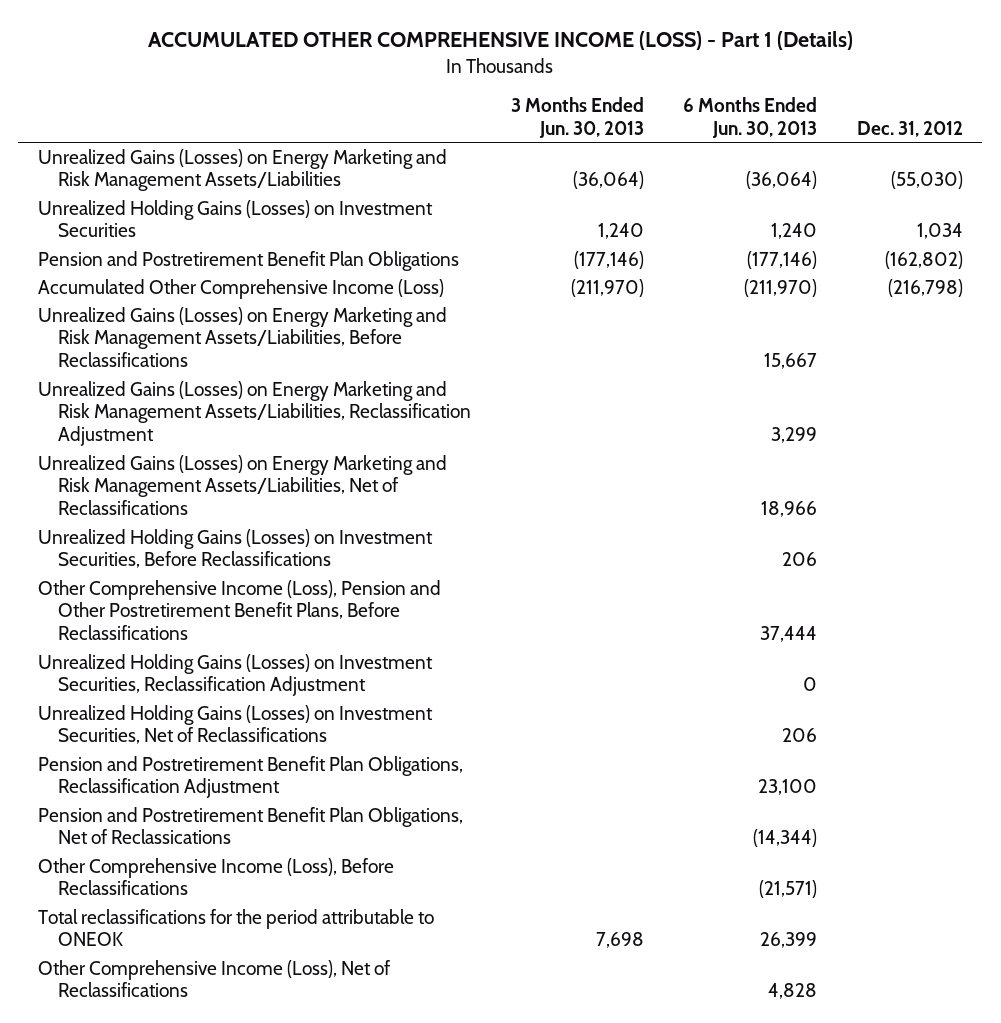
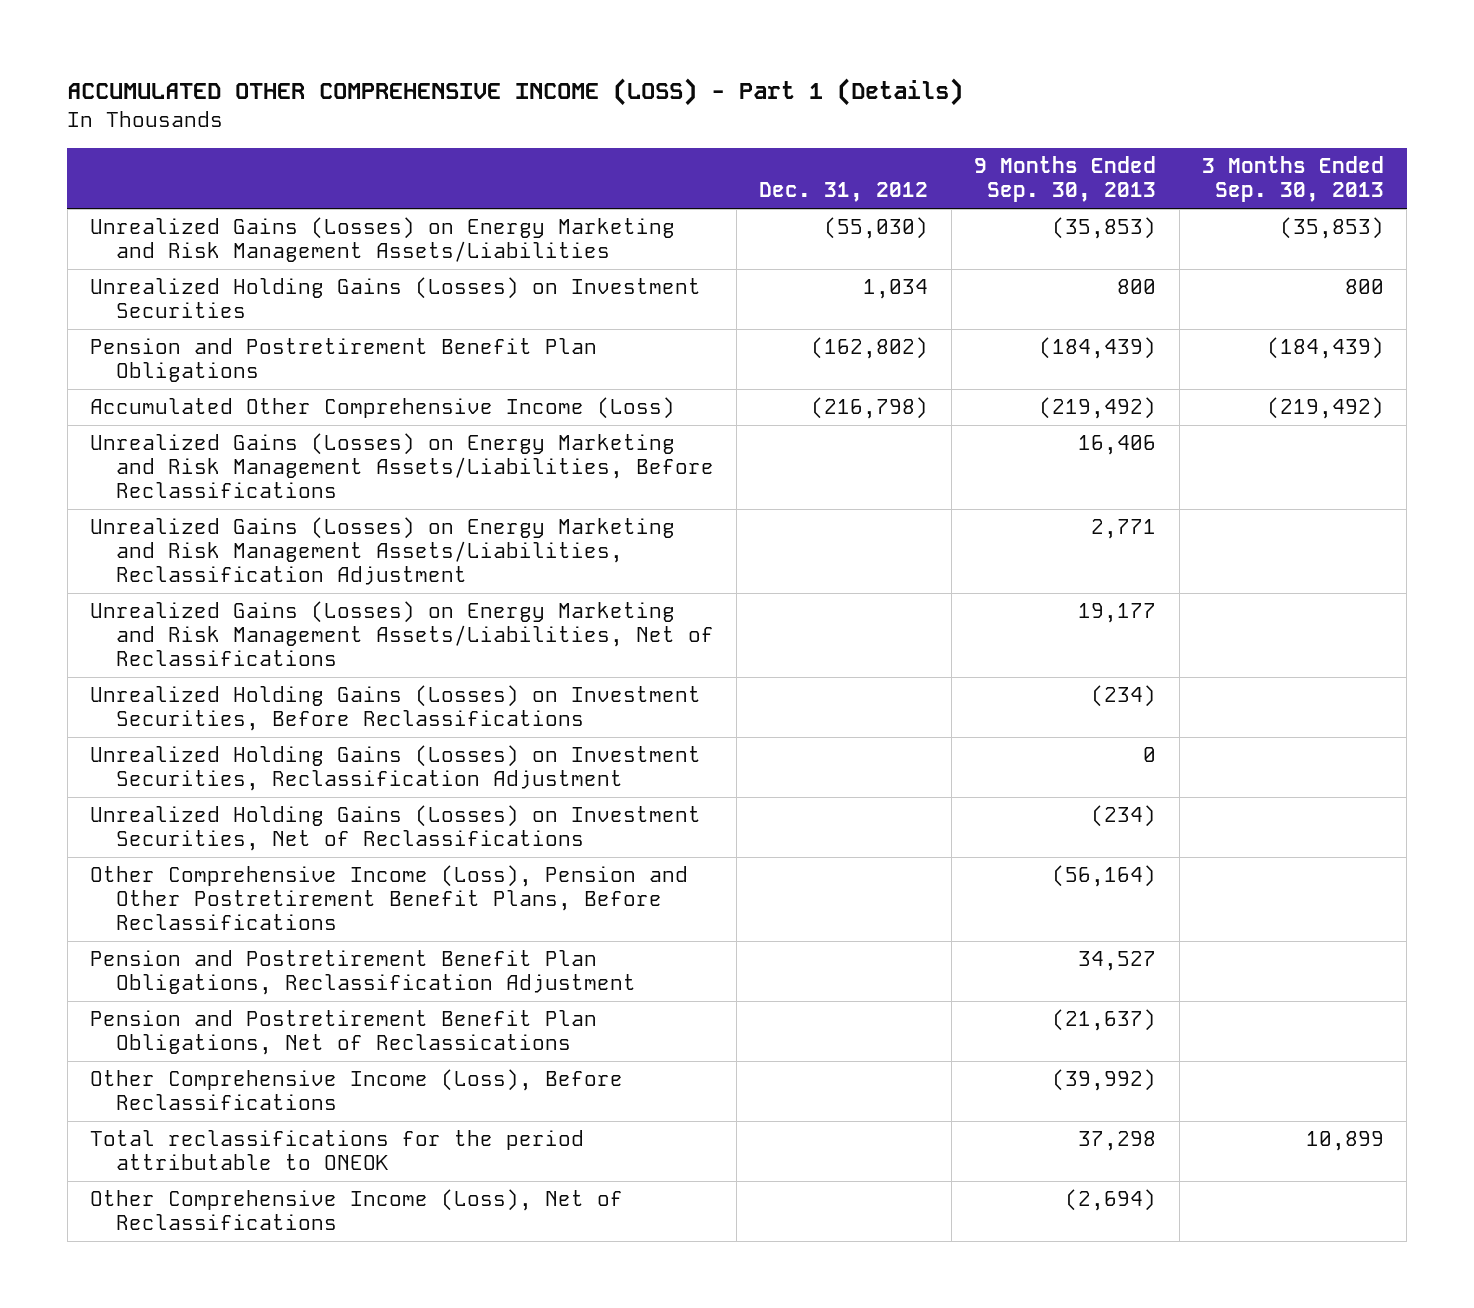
[510,97,644,139] 3 Months Ended Jun. 30, 2013 -> none
[683,97,818,139] 6 Months Ended Jun. 30, 2013 -> none
none -> [974,156,1157,203] 9 Months Ended Sep. 30, 2013
none -> [1201,156,1384,203] 3 Months Ended Sep. 30, 2013
[37,579,441,641] Other Comprehensive Income (Loss), Pension and Other Postretirement Benefit Plans, Before Reclassifications -> [89,865,688,931] Other Comprehensive Income (Loss), Pension and Other Postretirement Benefit Plans, Before Reclassifications

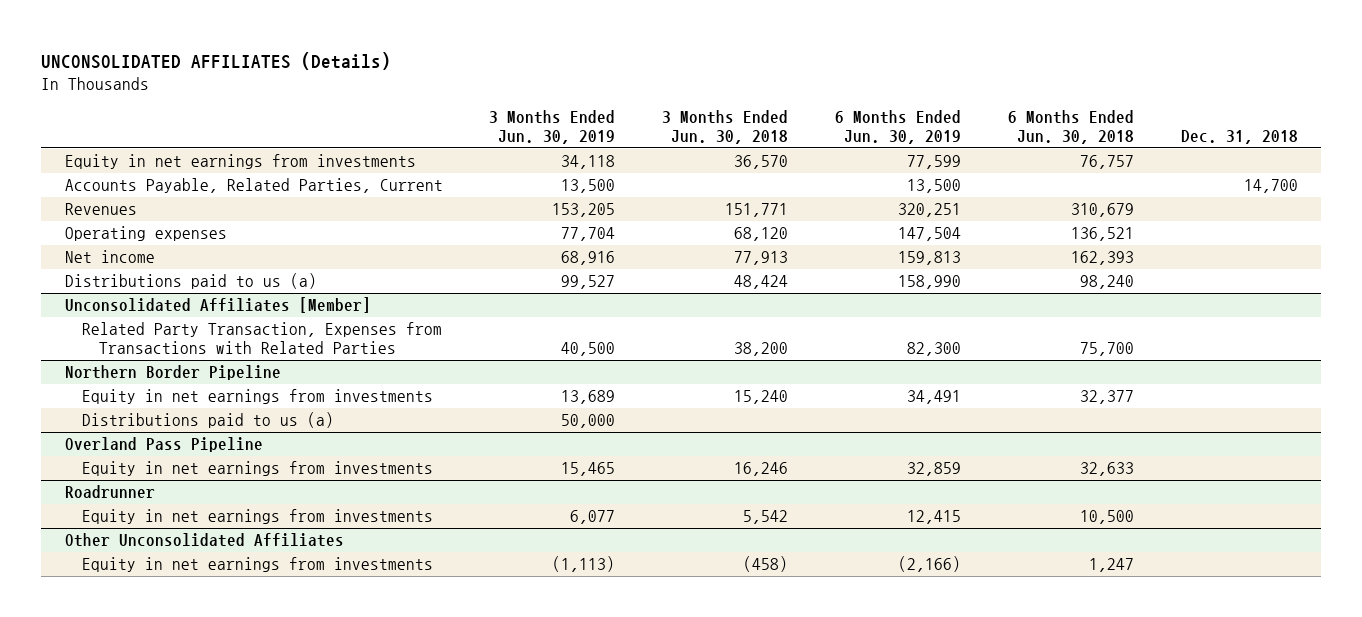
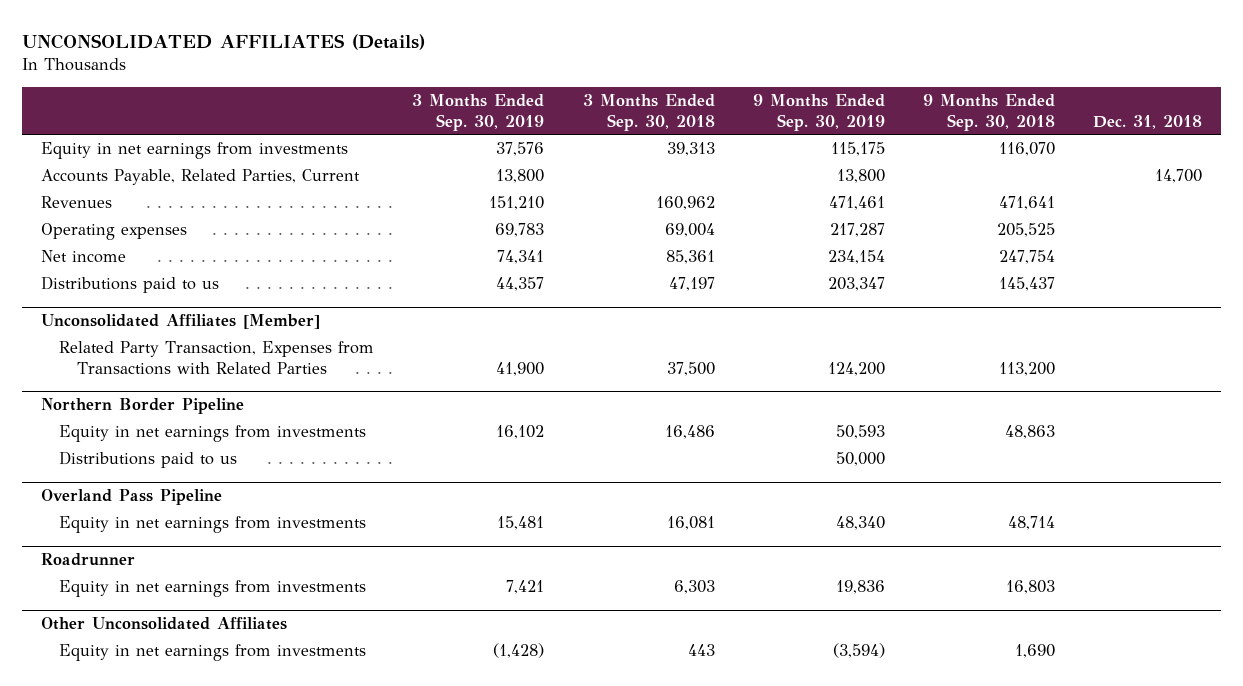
[489,110,616,145] 3 Months Ended Jun. 30, 2019 -> none
[662,110,789,145] 3 Months Ended Jun. 30, 2018 -> none
[835,110,962,145] 6 Months Ended Jun. 30, 2019 -> none
[1008,110,1135,145] 6 Months Ended Jun. 30, 2018 -> none
none -> [412,94,545,131] 3 Months Ended Sep. 30, 2019
none -> [582,94,715,131] 3 Months Ended Sep. 30, 2018
none -> [752,94,885,131] 9 Months Ended Sep. 30, 2019
none -> [923,94,1056,131] 9 Months Ended Sep. 30, 2018
[64,273,317,290] Distributions paid to us (a) -> [41,276,220,294] Distributions paid to us
[81,412,334,429] Distributions paid to us (a) -> [59,451,238,469] Distributions paid to us

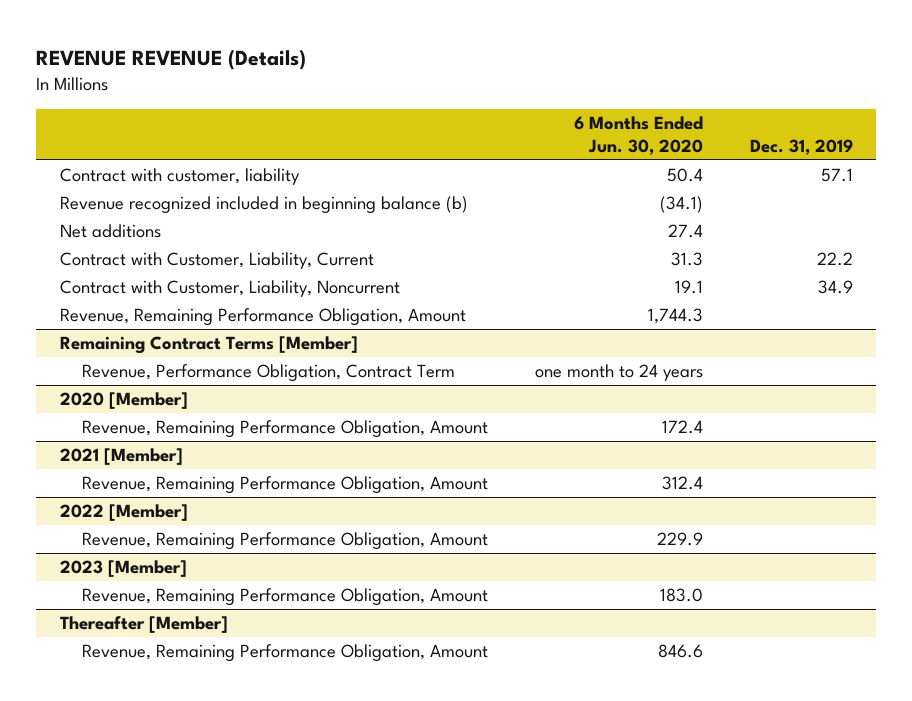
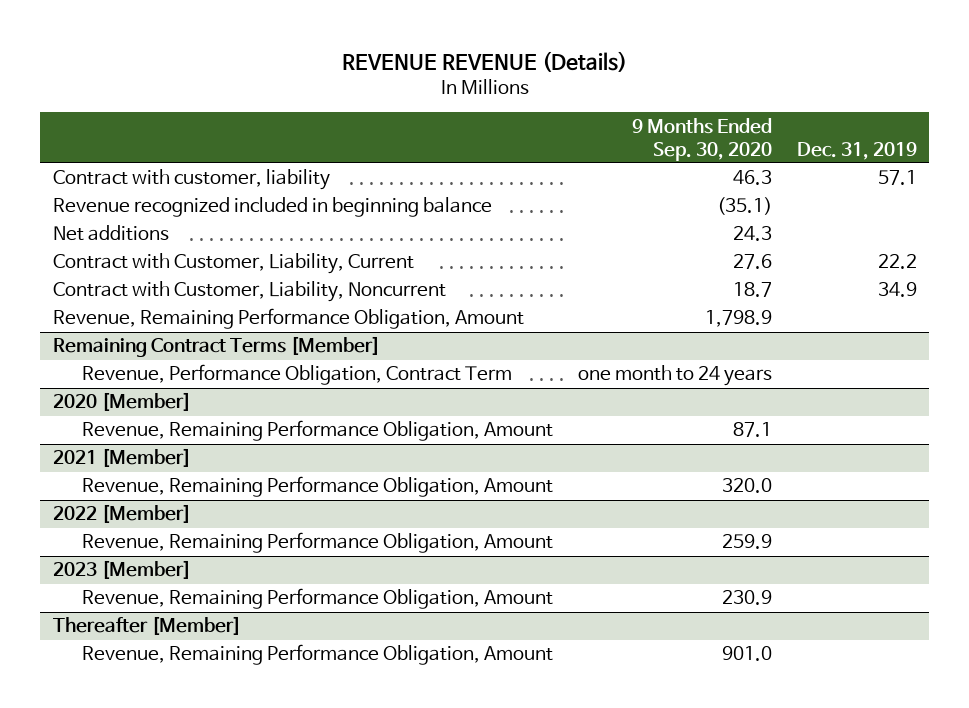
[573,116,703,155] 6 Months Ended Jun. 30, 2020 -> none
none -> [631,117,772,161] 9 Months Ended Sep. 30, 2020
[59,196,468,215] Revenue recognized included in beginning balance (b) -> [52,197,492,218] Revenue recognized included in beginning balance

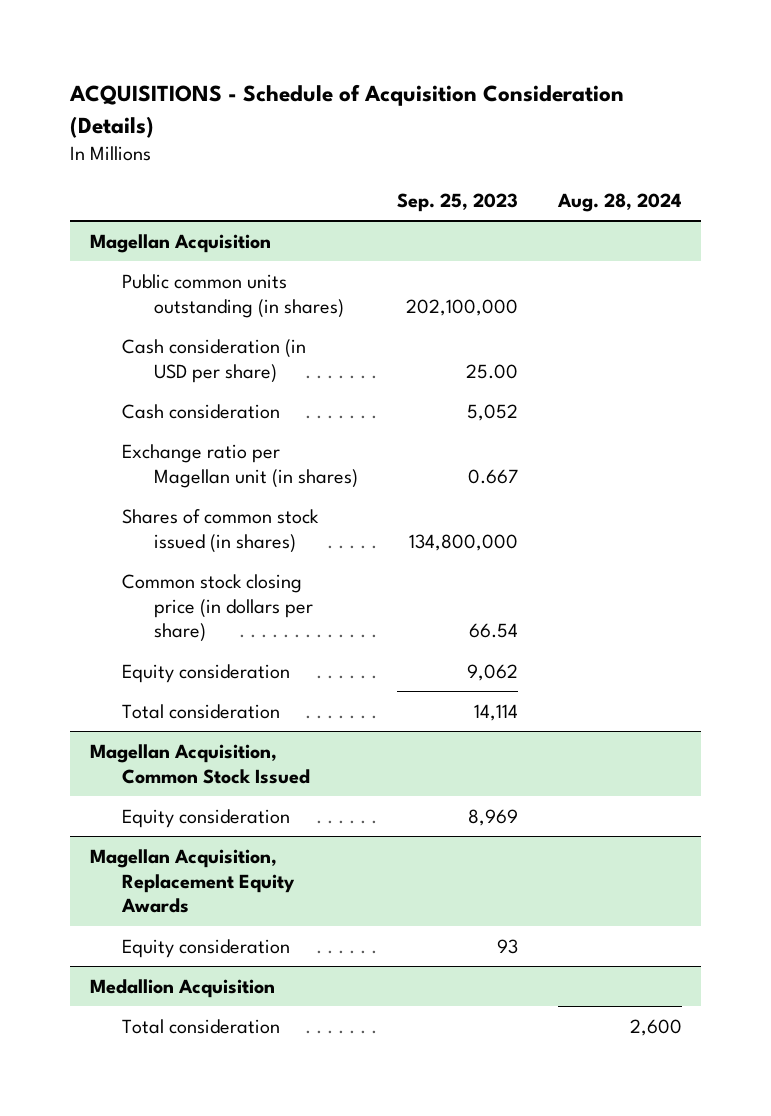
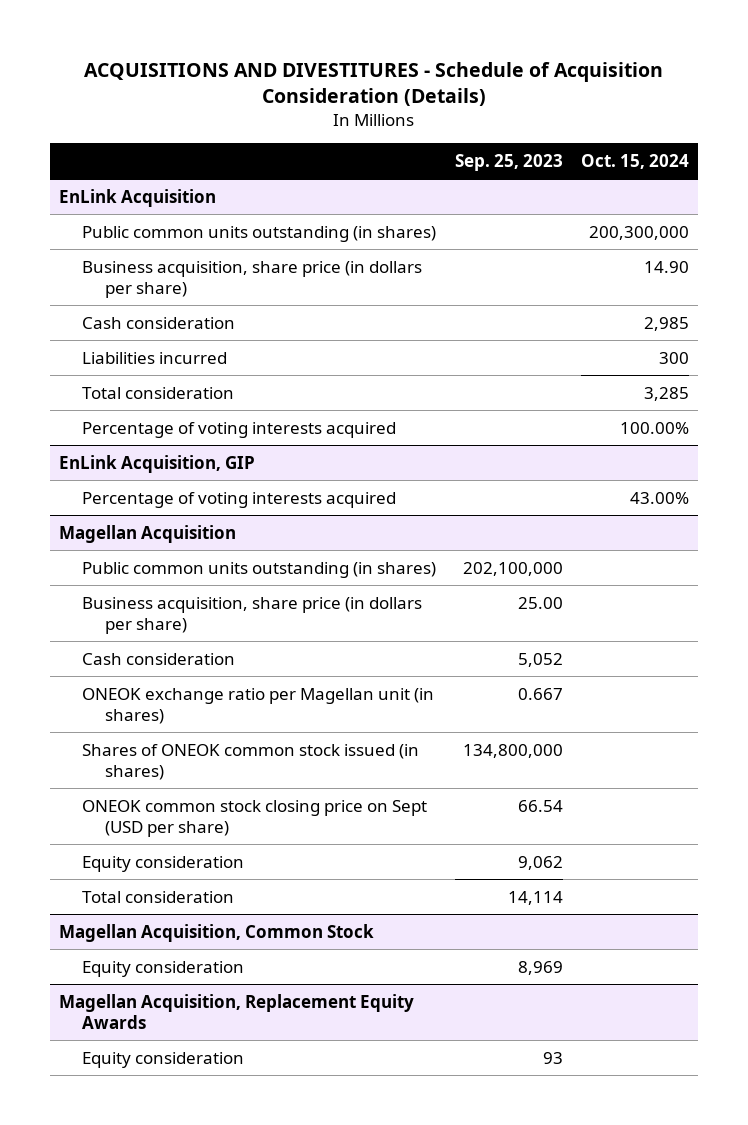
[68,84,624,138] ACQUISITIONS - Schedule of Acquisition Consideration (Details) -> [84,61,664,107] ACQUISITIONS AND DIVESTITURES - Schedule of Acquisition Consideration (Details)
[556,192,682,212] Aug. 28, 2024 -> none
none -> [580,153,689,169] Oct. 15, 2024
none -> [59,188,217,207] EnLink Acquisition
none -> [82,225,437,242] Public common units outstanding (in shares)
none -> [82,260,423,298] Business acquisition, share price (in dollars per share)
none -> [82,316,236,329] Cash consideration
none -> [82,351,228,364] Liabilities incurred
none -> [82,386,235,399] Total consideration
none -> [82,421,397,438] Percentage of voting interests acquired
none -> [59,454,256,473] EnLink Acquisition, GIP
none -> [82,491,397,508] Percentage of voting interests acquired
[121,338,306,383] Cash consideration (in USD per share) -> [82,596,423,634] Business acquisition, share price (in dollars per share)
[121,443,358,488] Exchange ratio per Magellan unit (in shares) -> [82,687,435,724] ONEOK exchange ratio per Magellan unit (in shares)
[121,508,319,553] Shares of common stock issued (in shares) -> [82,743,420,780] Shares of ONEOK common stock issued (in shares)
[121,573,313,643] Common stock closing price (in dollars per share) -> [82,799,428,837] ONEOK common stock closing price on Sept (USD per share)
[89,743,310,784] Magellan Acquisition, Common Stock Issued -> [59,923,375,942] Magellan Acquisition, Common Stock
[89,978,275,998] Medallion Acquisition -> none
[121,1018,280,1034] Total consideration -> none

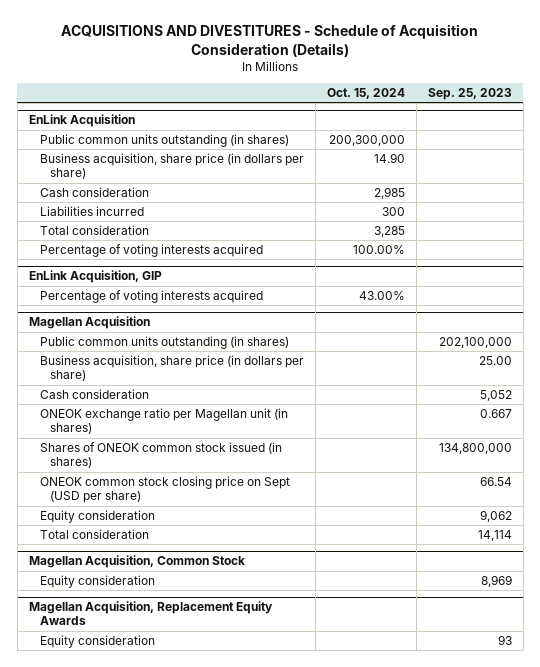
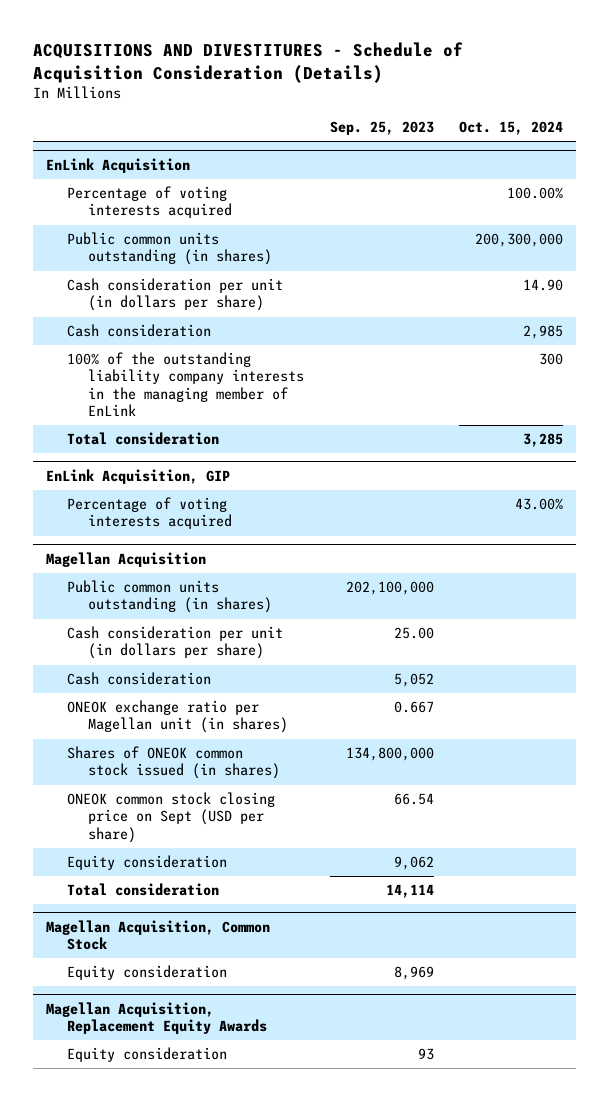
[39,244,263,258] Percentage of voting interests acquired -> [67,186,233,219] Percentage of voting interests acquired
[39,153,304,180] Business acquisition, share price (in dollars per share) -> [67,278,284,312] Cash consideration per unit (in dollars per share)
[39,206,144,217] Liabilities incurred -> [67,352,305,416] 100% of the outstanding liability company interests in the managing member of EnLink
[39,355,304,382] Business acquisition, share price (in dollars per share) -> [67,626,284,660] Cash consideration per unit (in dollars per share)

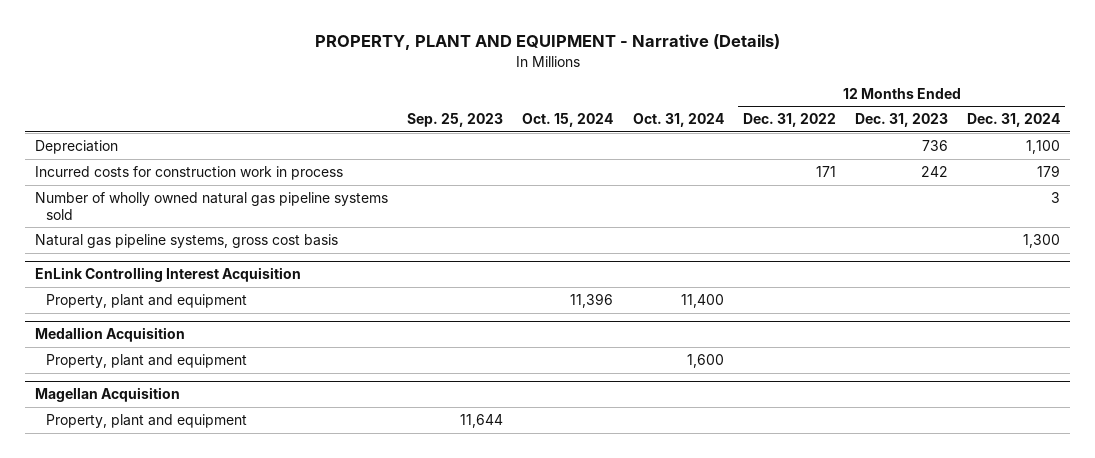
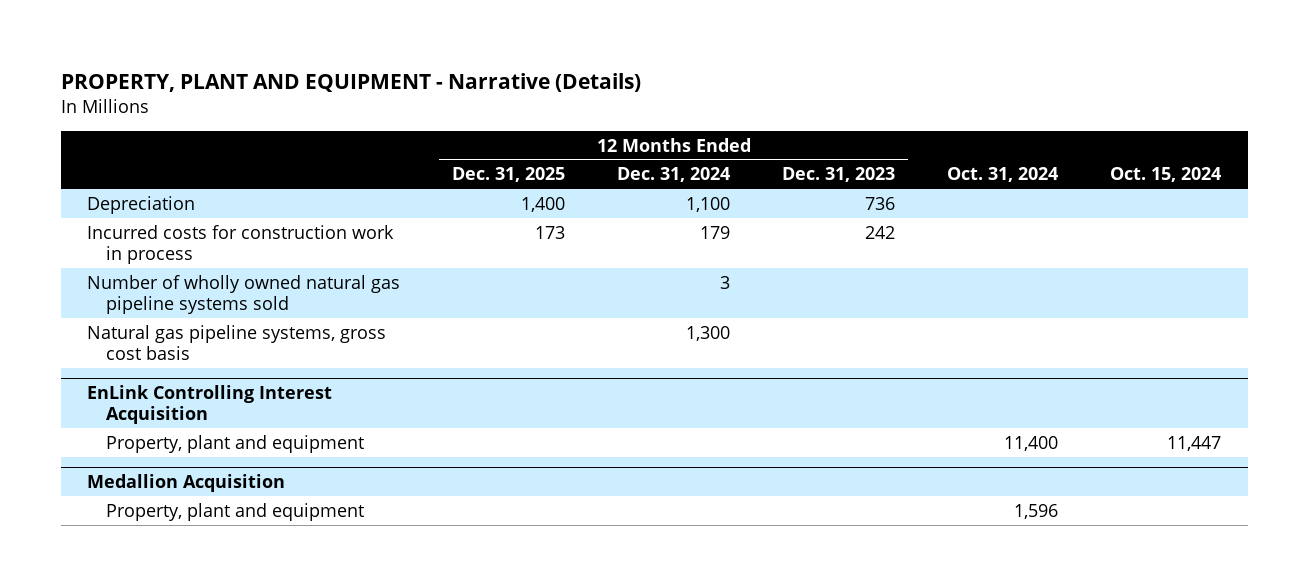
[407,113,504,128] Sep. 25, 2023 -> none
[742,113,836,128] Dec. 31, 2022 -> none
none -> [452,167,566,183] Dec. 31, 2025
[570,292,614,308] 11,396 -> [1167,435,1222,451] 11,447
[34,387,180,403] Magellan Acquisition -> none
[46,413,248,428] Property, plant and equipment -> none
[686,353,724,368] 1,600 -> [1014,503,1059,519] 1,596

